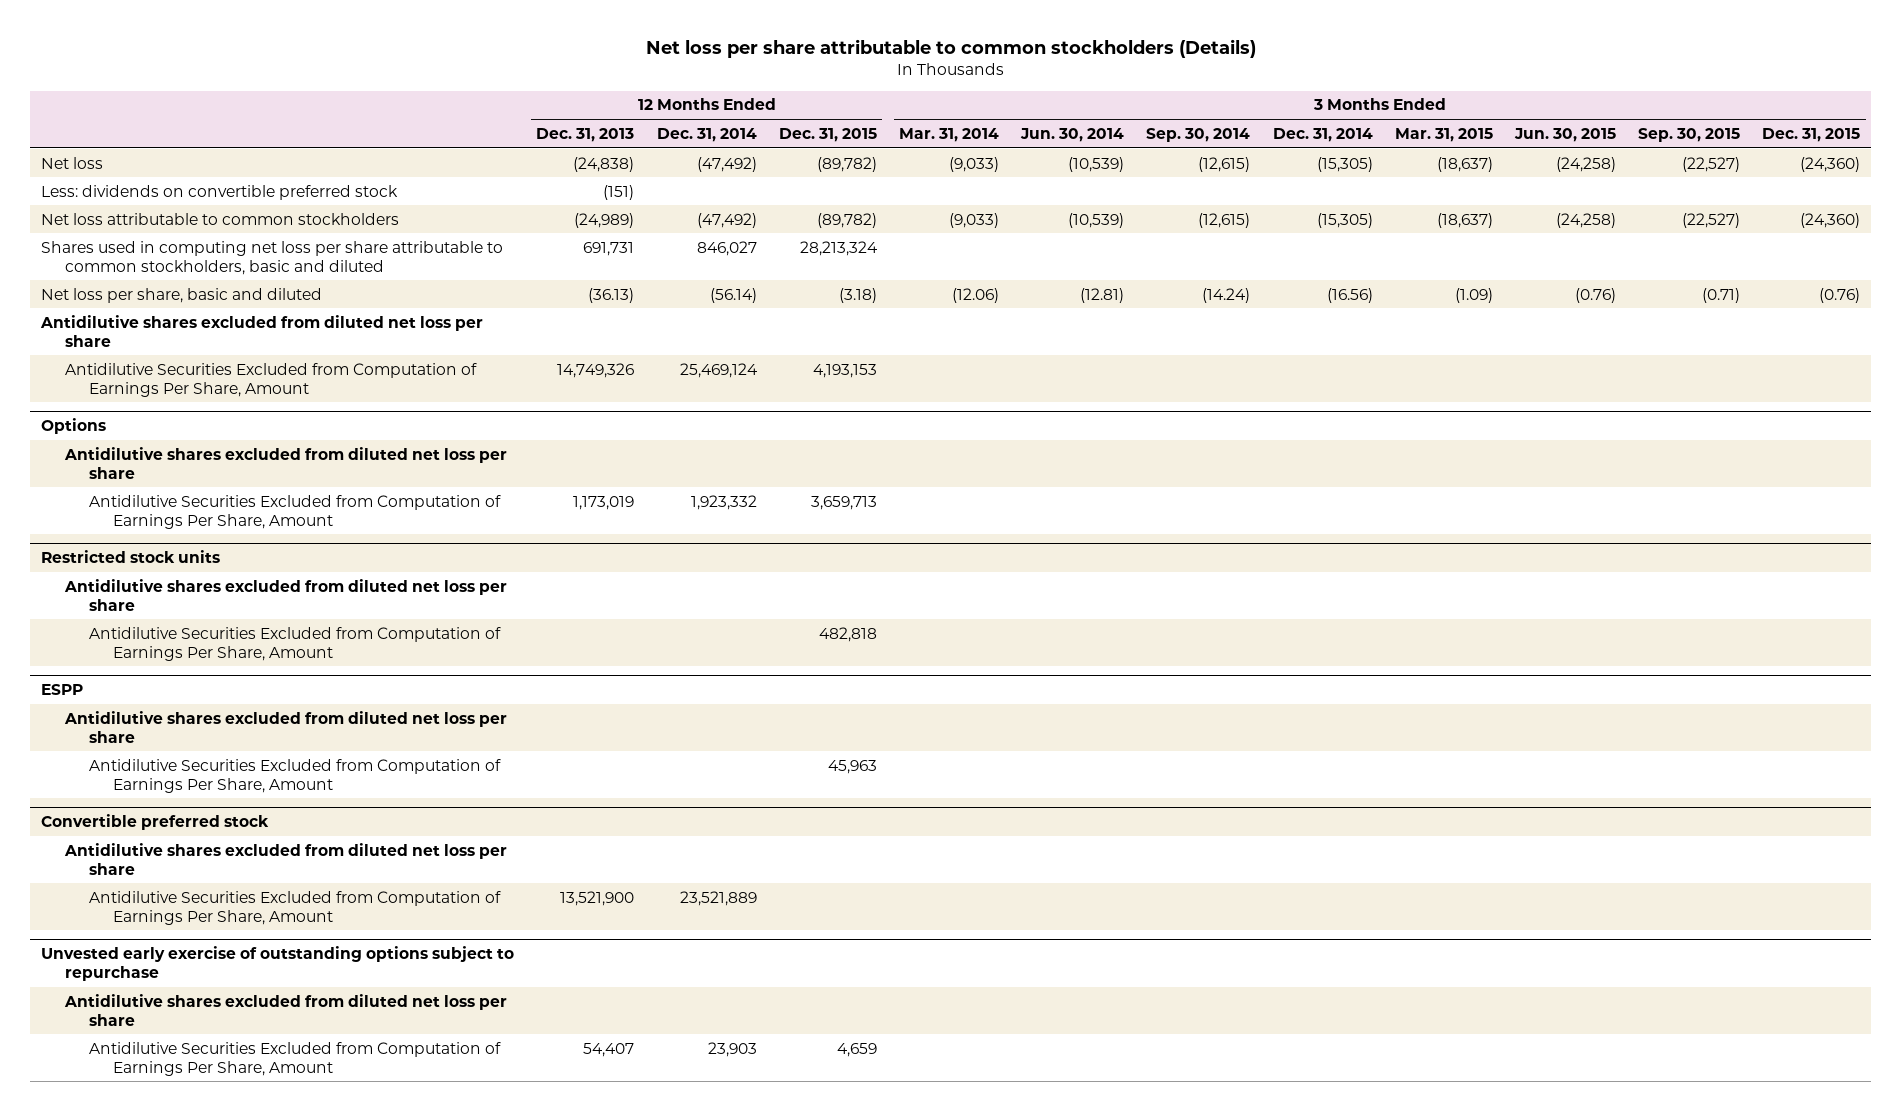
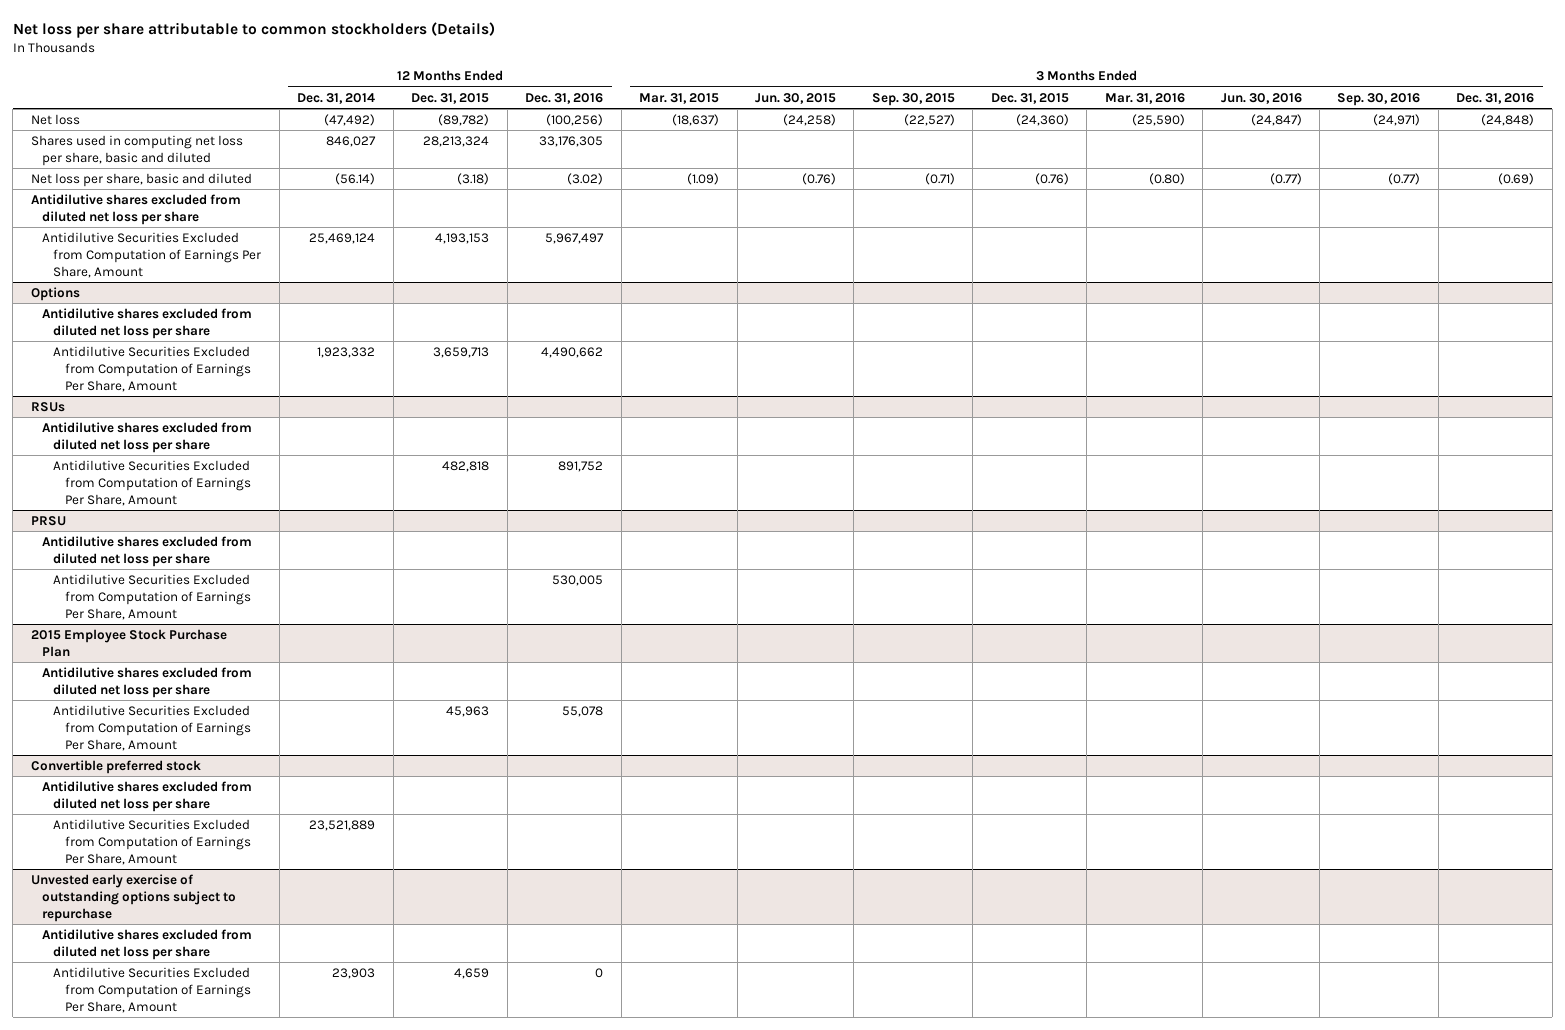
[536,127,635,142] Dec. 31, 2013 -> none
[899,127,1000,142] Mar. 31, 2014 -> none
[1020,127,1125,142] Jun. 30, 2014 -> none
[1146,127,1251,142] Sep. 30, 2014 -> none
[1272,127,1373,142] Dec. 31, 2014 -> none
none -> [525,92,604,104] Dec. 31, 2016
none -> [1104,92,1185,104] Mar. 31, 2016
none -> [1220,92,1302,104] Jun. 30, 2016
none -> [1337,92,1421,106] Sep. 30, 2016
none -> [1456,92,1535,104] Dec. 31, 2016
[41,184,399,200] Less: dividends on convertible preferred stock -> none
[41,212,400,225] Net loss attributable to common stockholders -> none
[41,240,504,275] Shares used in computing net loss per share attributable to common stockholders, basic and diluted -> [30,134,243,166] Shares used in computing net loss per share, basic and diluted
[41,550,221,564] Restricted stock units -> [30,401,65,412] RSUs
[41,684,84,696] ESPP -> none
none -> [30,515,66,526] PRSU
none -> [53,573,251,620] Antidilutive Securities Excluded from Computation of Earnings Per Share, Amount
none -> [30,628,227,657] 2015 Employee Stock Purchase Plan
none -> [42,666,253,698] Antidilutive shares excluded from diluted net loss per share

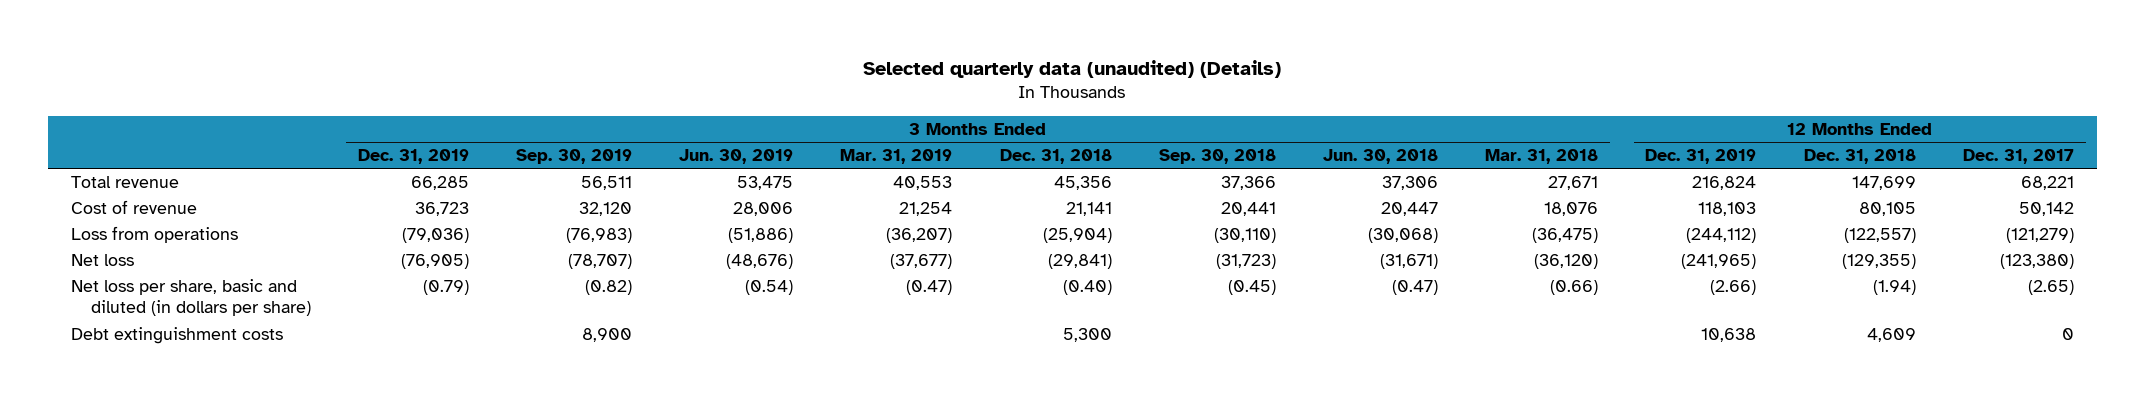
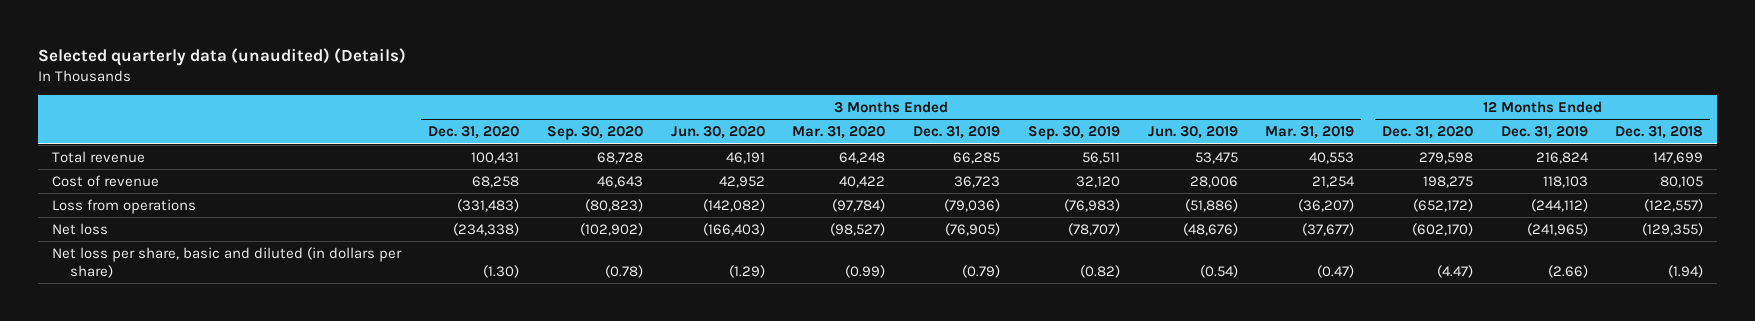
[999,149,1112,165] Dec. 31, 2018 -> none
[1158,149,1276,165] Sep. 30, 2018 -> none
[1322,149,1438,165] Jun. 30, 2018 -> none
[1485,149,1599,165] Mar. 31, 2018 -> none
[1962,149,2074,165] Dec. 31, 2017 -> none
none -> [428,126,520,140] Dec. 31, 2020
none -> [547,126,644,141] Sep. 30, 2020
none -> [670,126,765,140] Jun. 30, 2020
none -> [792,126,886,140] Mar. 31, 2020
none -> [1381,126,1473,140] Dec. 31, 2020
[71,327,284,345] Debt extinguishment costs -> none

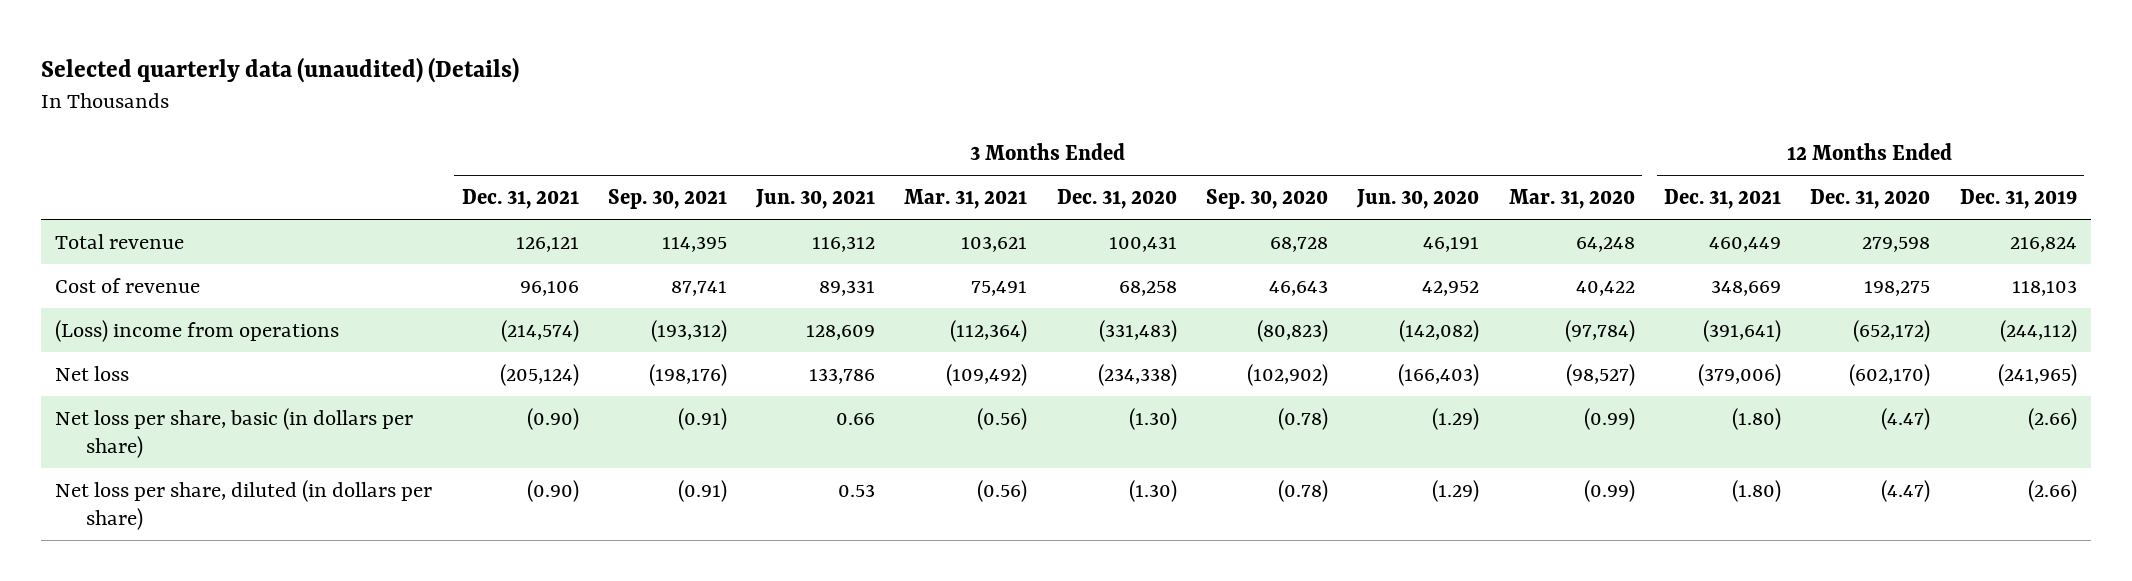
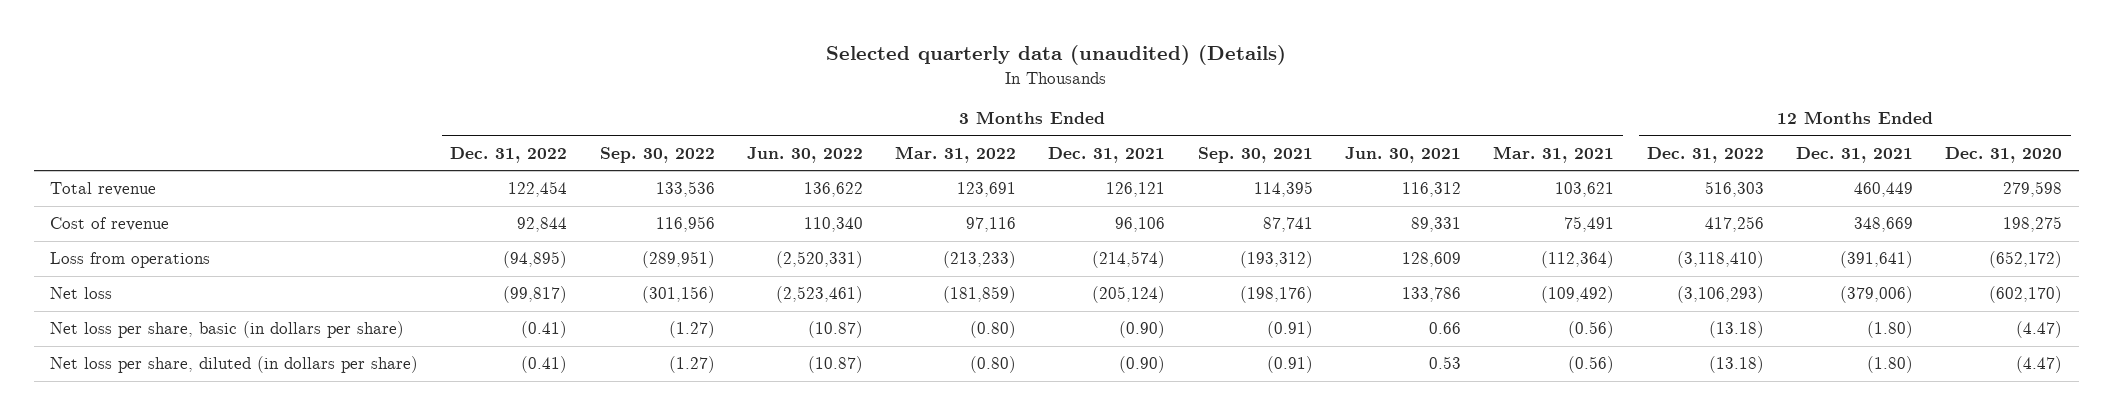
[1056,189,1177,210] Dec. 31, 2020 -> none
[1206,189,1329,210] Sep. 30, 2020 -> none
[1356,189,1480,210] Jun. 30, 2020 -> none
[1508,189,1635,210] Mar. 31, 2020 -> none
[1959,189,2077,210] Dec. 31, 2019 -> none
none -> [450,146,568,163] Dec. 31, 2022
none -> [599,146,715,163] Sep. 30, 2022
none -> [746,146,863,163] Jun. 30, 2022
none -> [895,145,1017,163] Mar. 31, 2022
none -> [1646,146,1764,163] Dec. 31, 2022
[55,319,340,342] (Loss) income from operations -> [49,252,210,269] Loss from operations

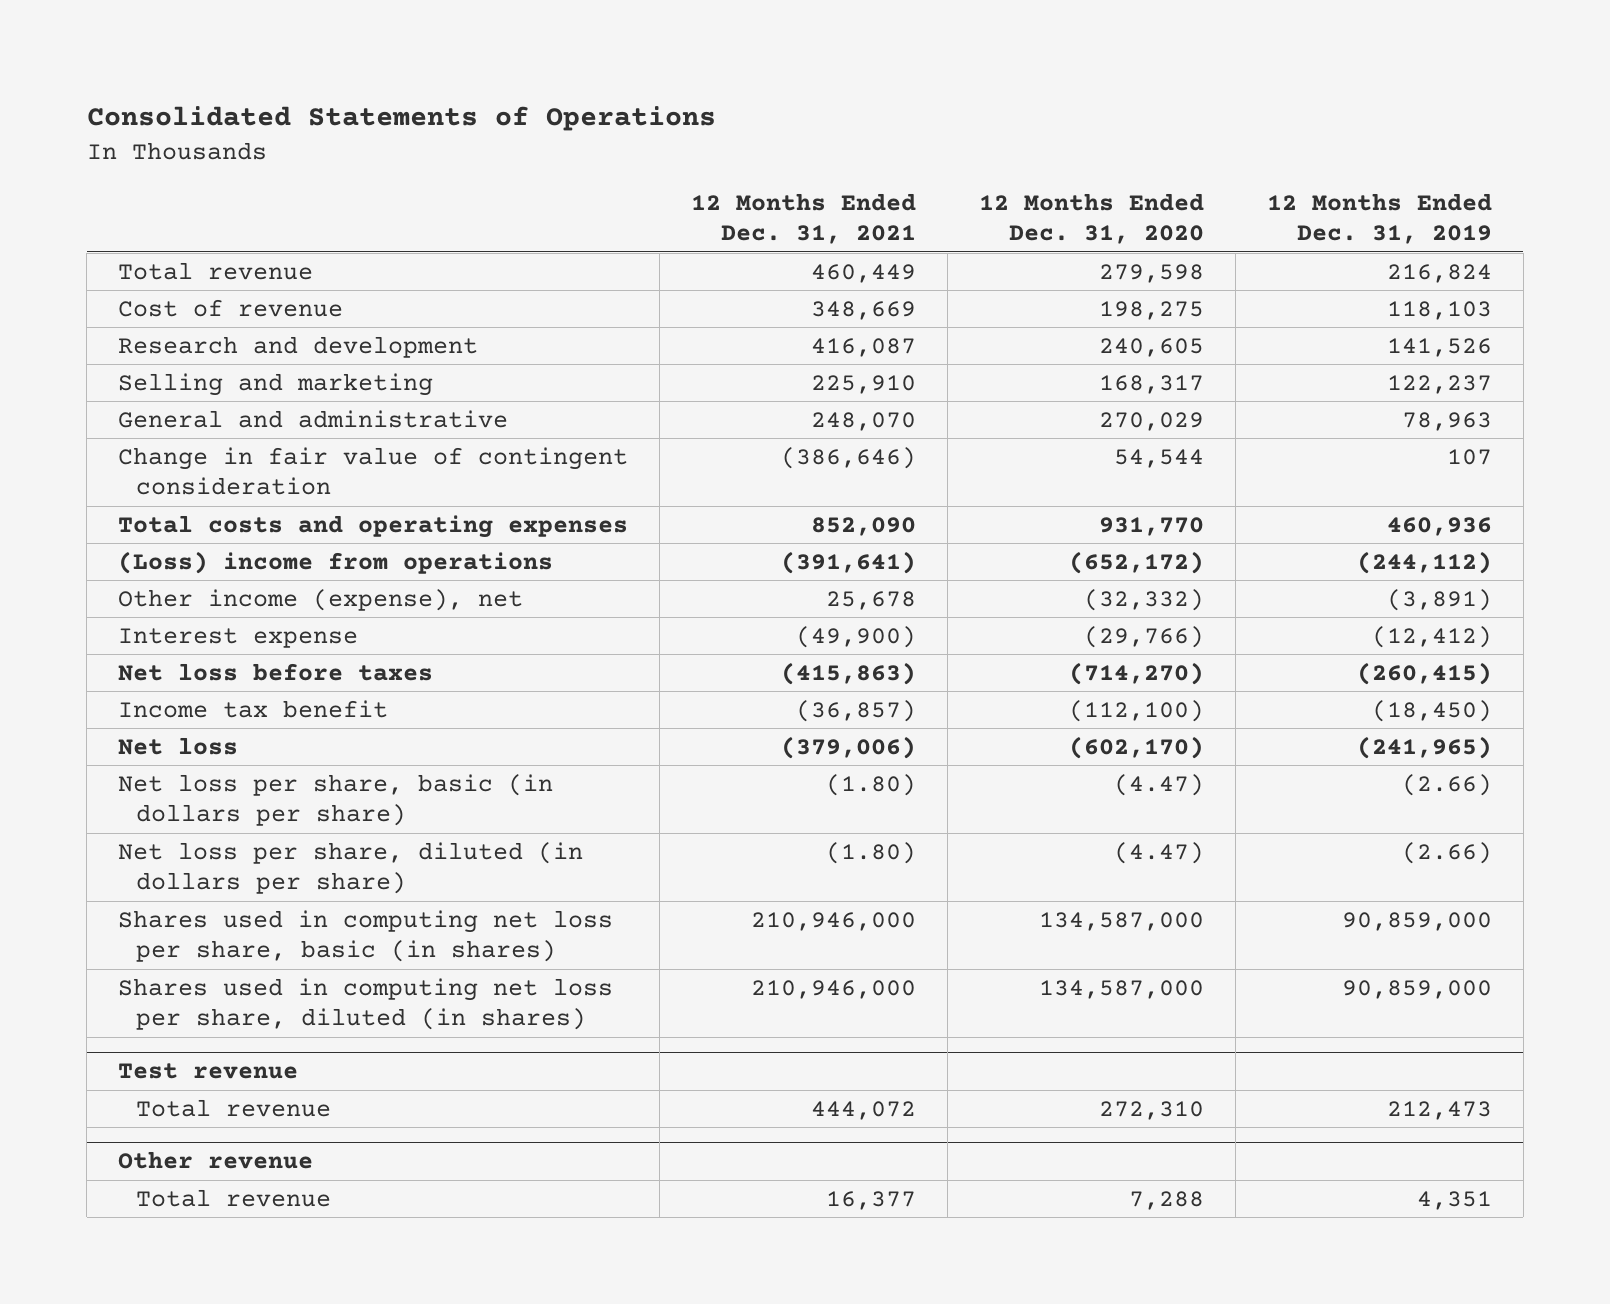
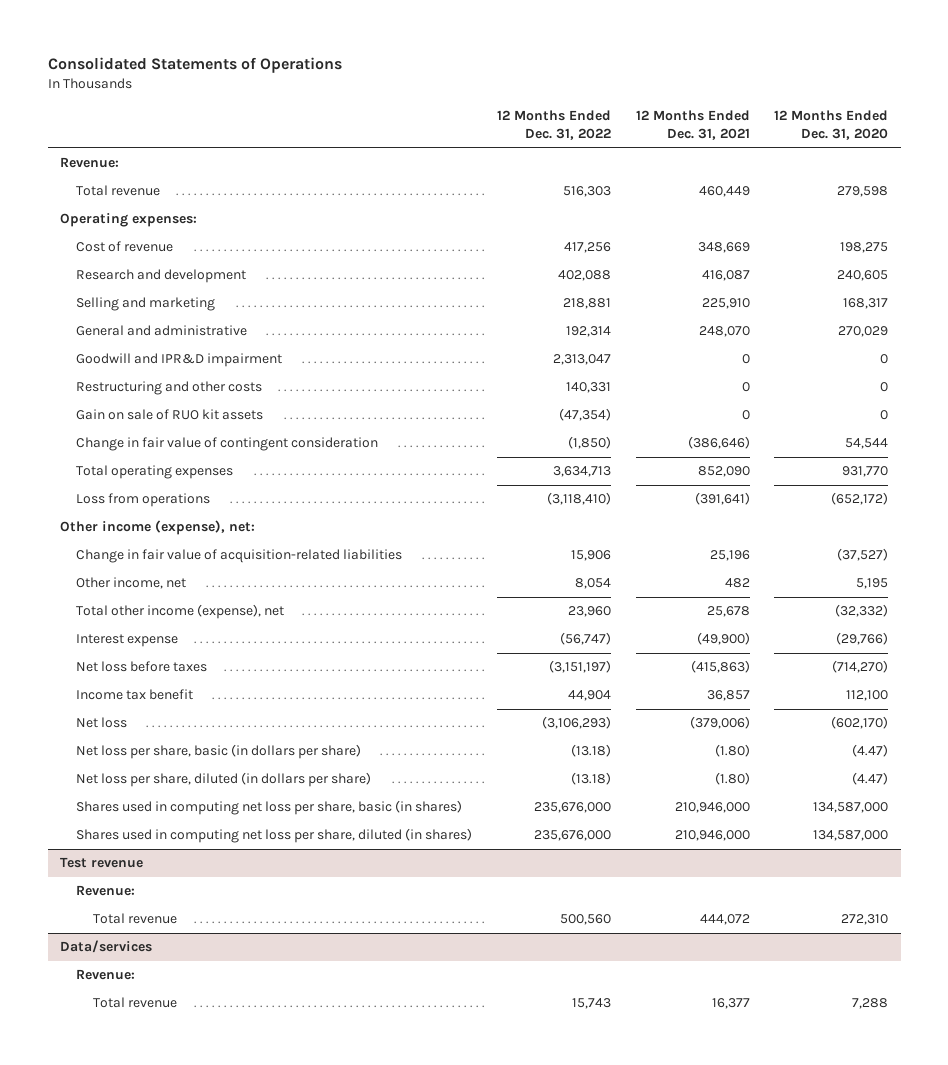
[1266,192,1492,245] 12 Months Ended Dec. 31, 2019 -> none
none -> [497,110,612,141] 12 Months Ended Dec. 31, 2022
none -> [60,157,120,169] Revenue:
none -> [60,213,198,228] Operating expenses:
none -> [76,353,283,368] Goodwill and IPR&D impairment
none -> [76,381,263,396] Restructuring and other costs
none -> [76,409,264,421] Gain on sale of RUO kit assets
[118,514,629,538] Total costs and operating expenses -> [76,465,234,480] Total operating expenses
[118,550,554,574] (Loss) income from operations -> [76,493,211,508] Loss from operations
none -> [60,520,256,536] Other income (expense), net:
none -> [76,549,403,564] Change in fair value of acquisition-related liabilities
[118,588,524,611] Other income (expense), net -> [76,577,187,590] Other income, net
[825,590,916,610] 25,678 -> [724,578,750,589] 482
[1083,588,1204,611] (32,332) -> [856,578,889,590] 5,195
none -> [76,604,285,620] Total other income (expense), net
[795,699,916,722] (36,857) -> [706,690,750,702] 36,857
[1068,699,1204,722] (112,100) -> [846,690,889,702] 112,100
none -> [76,885,136,897] Revenue:
[118,1151,314,1170] Other revenue -> [60,940,153,954] Data/services
none -> [76,969,136,981] Revenue:

